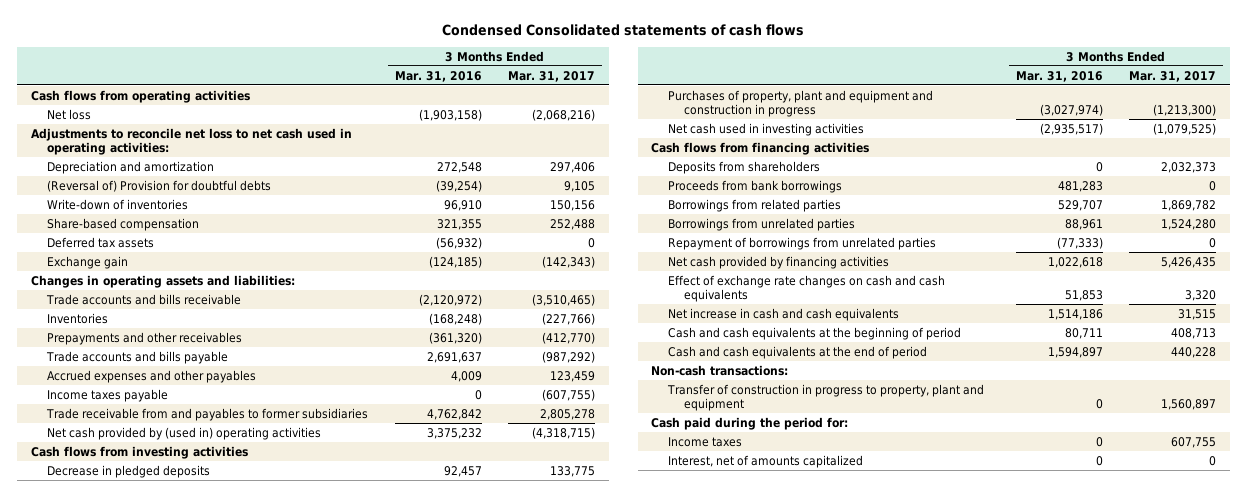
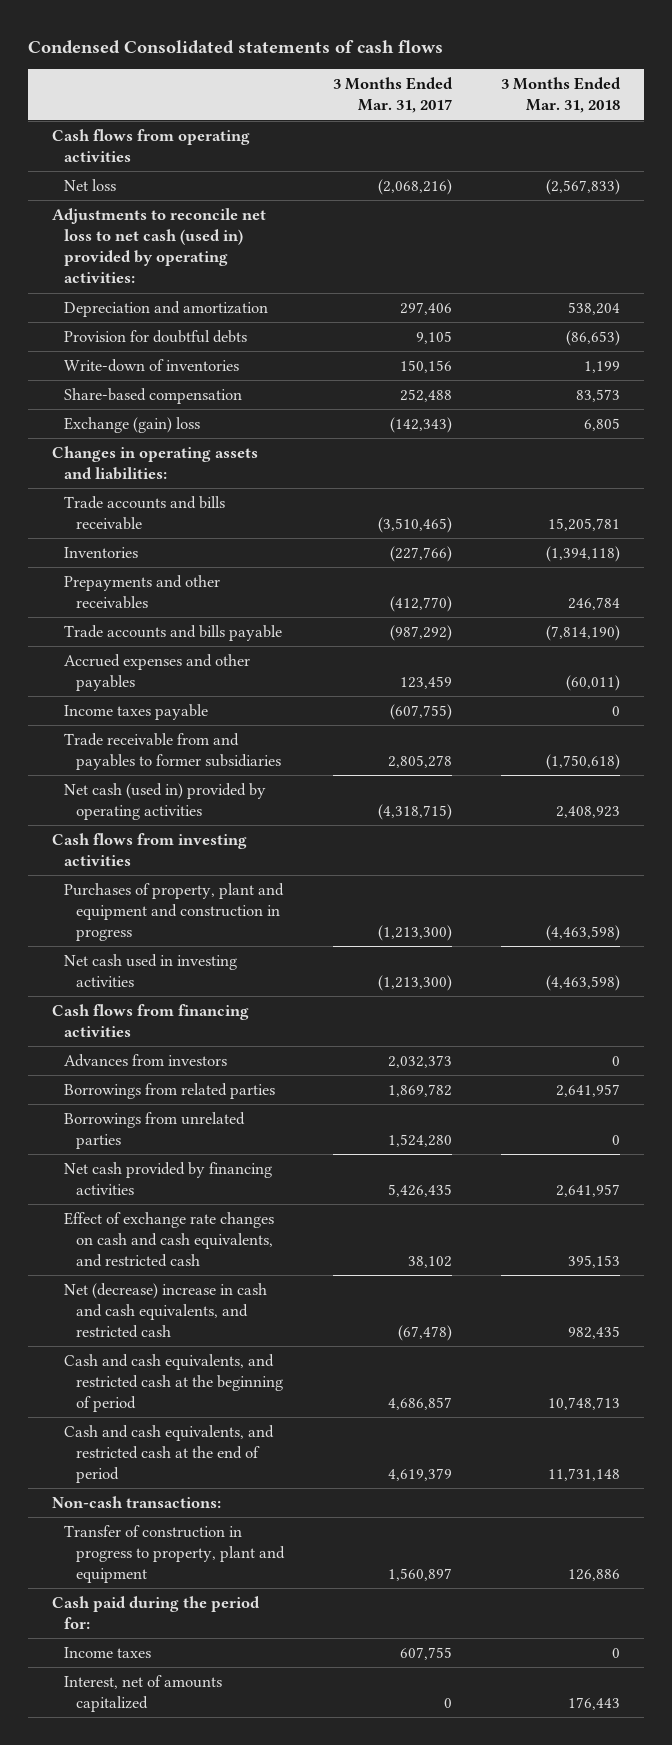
[394,70,482,82] Mar. 31, 2016 -> none
none -> [500,77,621,114] 3 Months Ended Mar. 31, 2018
[30,127,352,156] Adjustments to reconcile net loss to net cash used in operating activities: -> [52,207,267,284] Adjustments to reconcile net loss to net cash (used in) provided by operating activities:
[46,179,271,192] (Reversal of) Provision for doubtful debts -> [64,329,248,343] Provision for doubtful debts
[46,236,154,248] Deferred tax assets -> none
[46,255,128,269] Exchange gain -> [64,416,201,433] Exchange (gain) loss
[46,426,321,440] Net cash provided by (used in) operating activities -> [64,782,267,820] Net cash (used in) provided by operating activities
[46,464,210,478] Decrease in pledged deposits -> none
[1153,122,1217,135] (1,079,525) -> [377,974,452,991] (1,213,300)
[667,179,842,193] Proceeds from bank borrowings -> none
[667,160,820,174] Deposits from shareholders -> [64,1053,228,1067] Advances from investors
[667,236,936,250] Repayment of borrowings from unrelated parties -> none
[667,274,945,303] Effect of exchange rate changes on cash and cash equivalents -> [64,1211,275,1268] Effect of exchange rate changes on cash and cash equivalents, and restricted cash
[1185,290,1217,302] 3,320 -> [407,1256,452,1269] 38,102
[667,307,899,321] Net increase in cash and cash equivalents -> [64,1282,268,1339] Net (decrease) increase in cash and cash equivalents, and restricted cash
[1178,308,1217,320] 31,515 -> [397,1325,452,1342] (67,478)
[667,326,961,340] Cash and cash equivalents at the beginning of period -> [64,1353,284,1413] Cash and cash equivalents, and restricted cash at the beginning of period
[1171,327,1217,339] 408,713 -> [387,1397,452,1411] 4,686,857
[667,345,927,359] Cash and cash equivalents at the end of period -> [64,1424,275,1484] Cash and cash equivalents, and restricted cash at the end of period
[1171,346,1217,358] 440,228 -> [387,1468,452,1482] 4,619,379

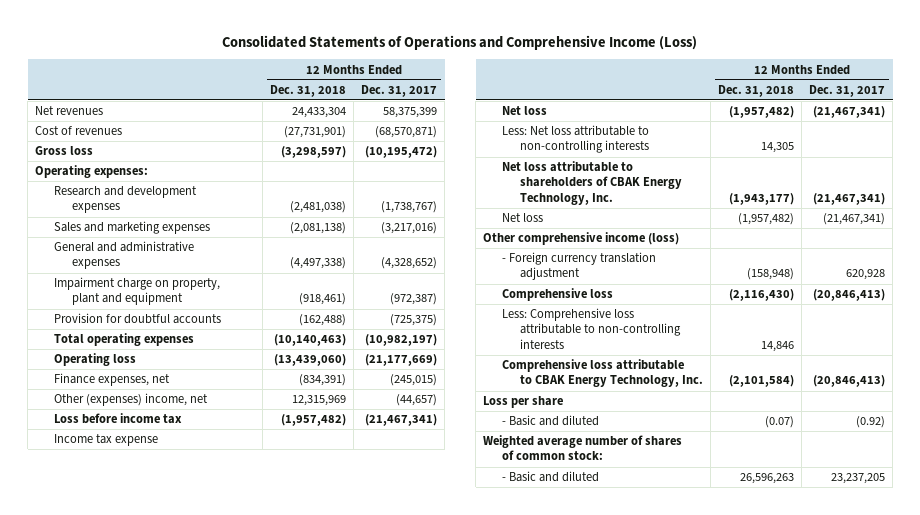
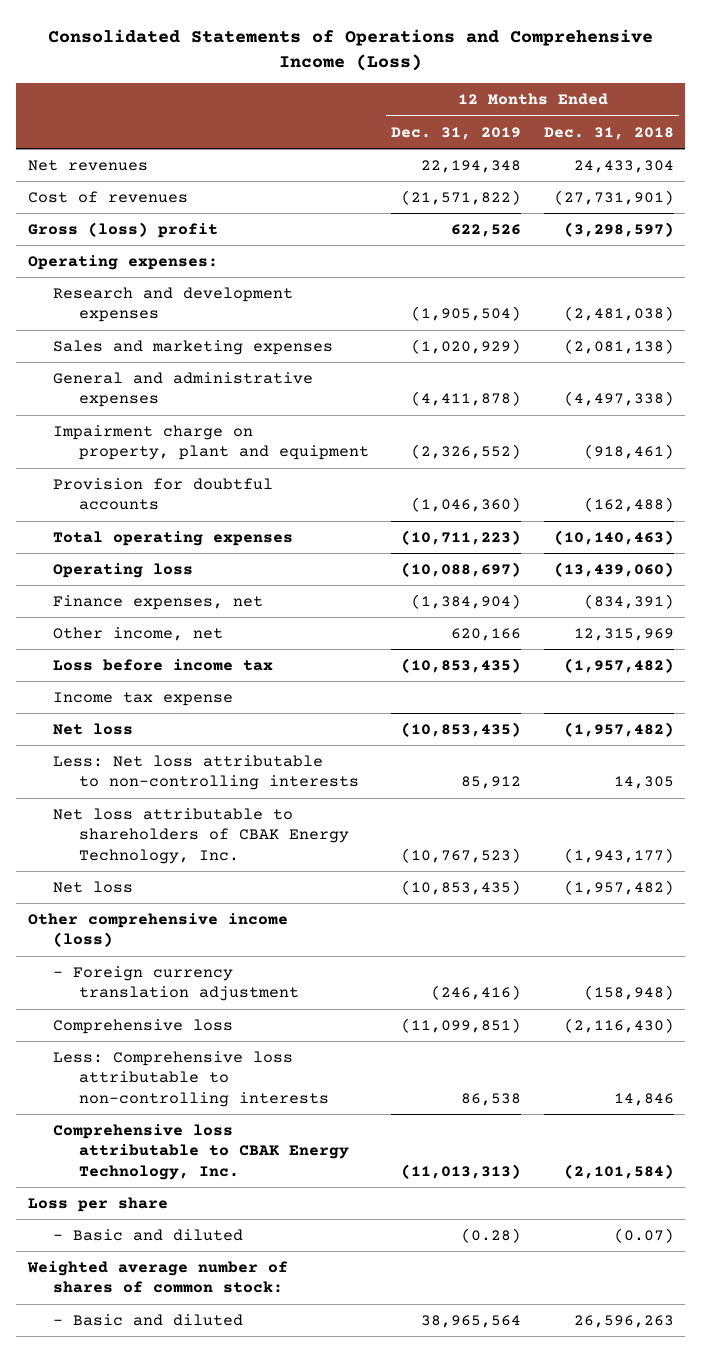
[361,84,438,97] Dec. 31, 2017 -> none
none -> [391,126,522,140] Dec. 31, 2019
[35,146,94,156] Gross loss -> [27,221,218,238] Gross (loss) profit
[53,393,208,407] Other (expenses) income, net -> [53,626,224,641] Other income, net

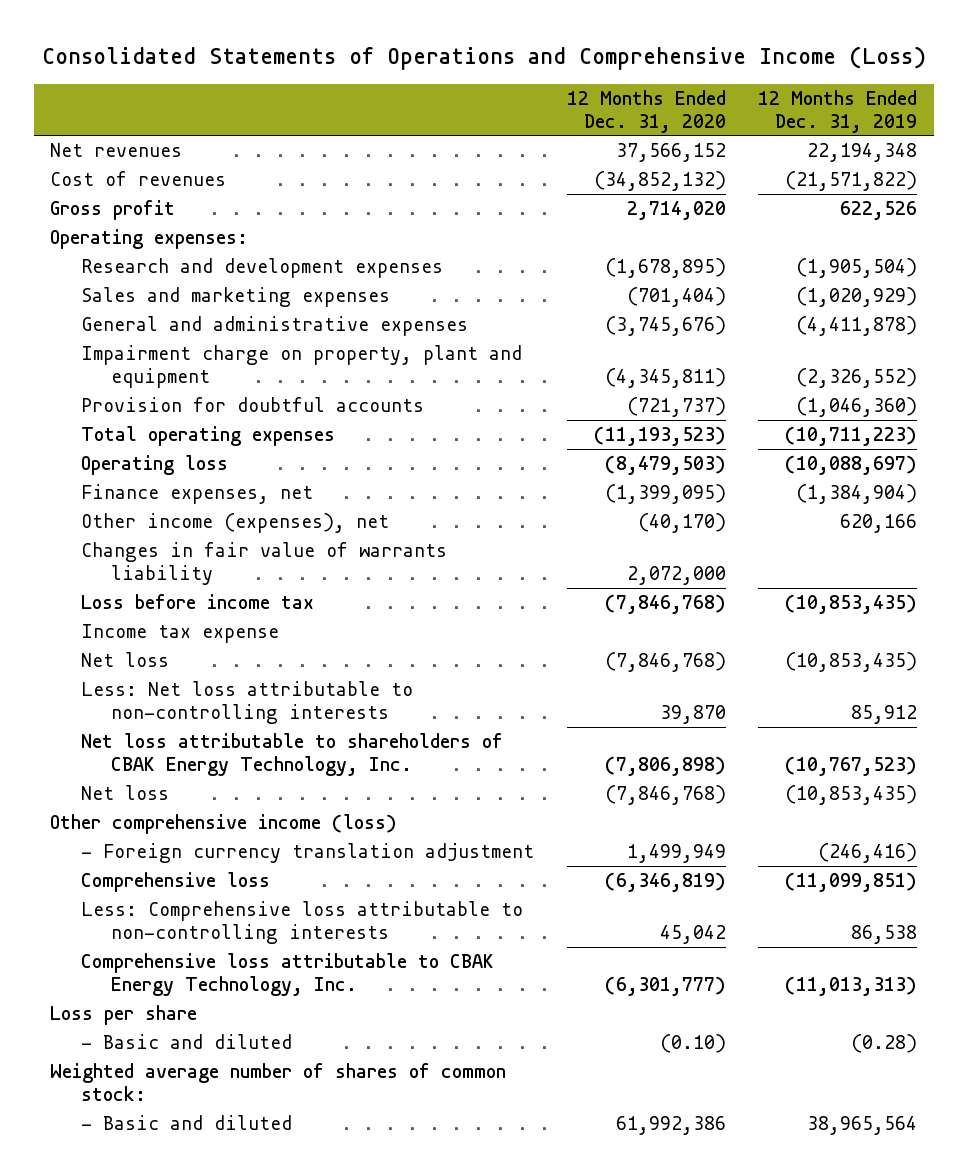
[543,126,674,140] Dec. 31, 2018 -> none
none -> [566,89,726,133] 12 Months Ended Dec. 31, 2020
[27,221,218,238] Gross (loss) profit -> [50,200,176,221] Gross profit
[53,626,224,641] Other income, net -> [80,513,389,534] Other income (expenses), net
none -> [80,542,447,586] Changes in fair value of warrants liability

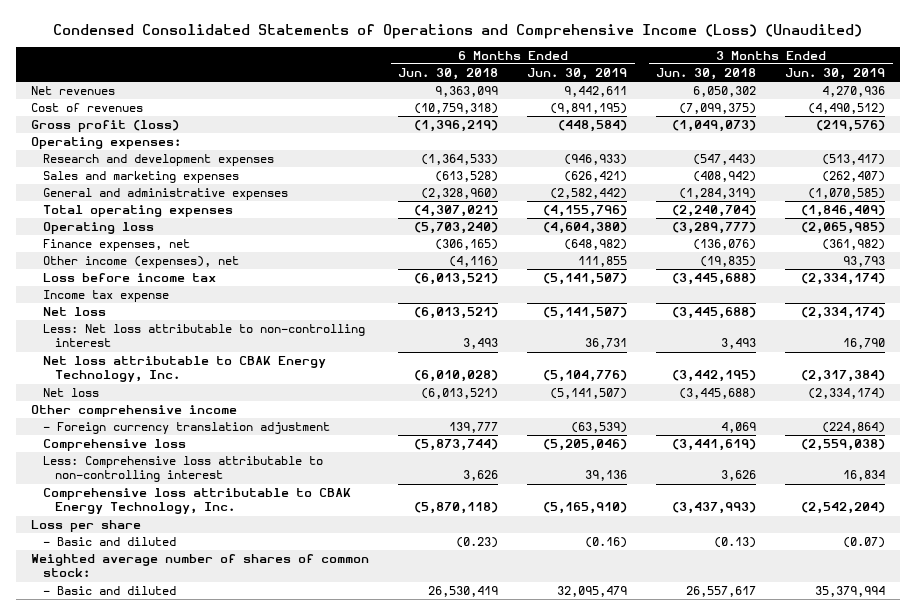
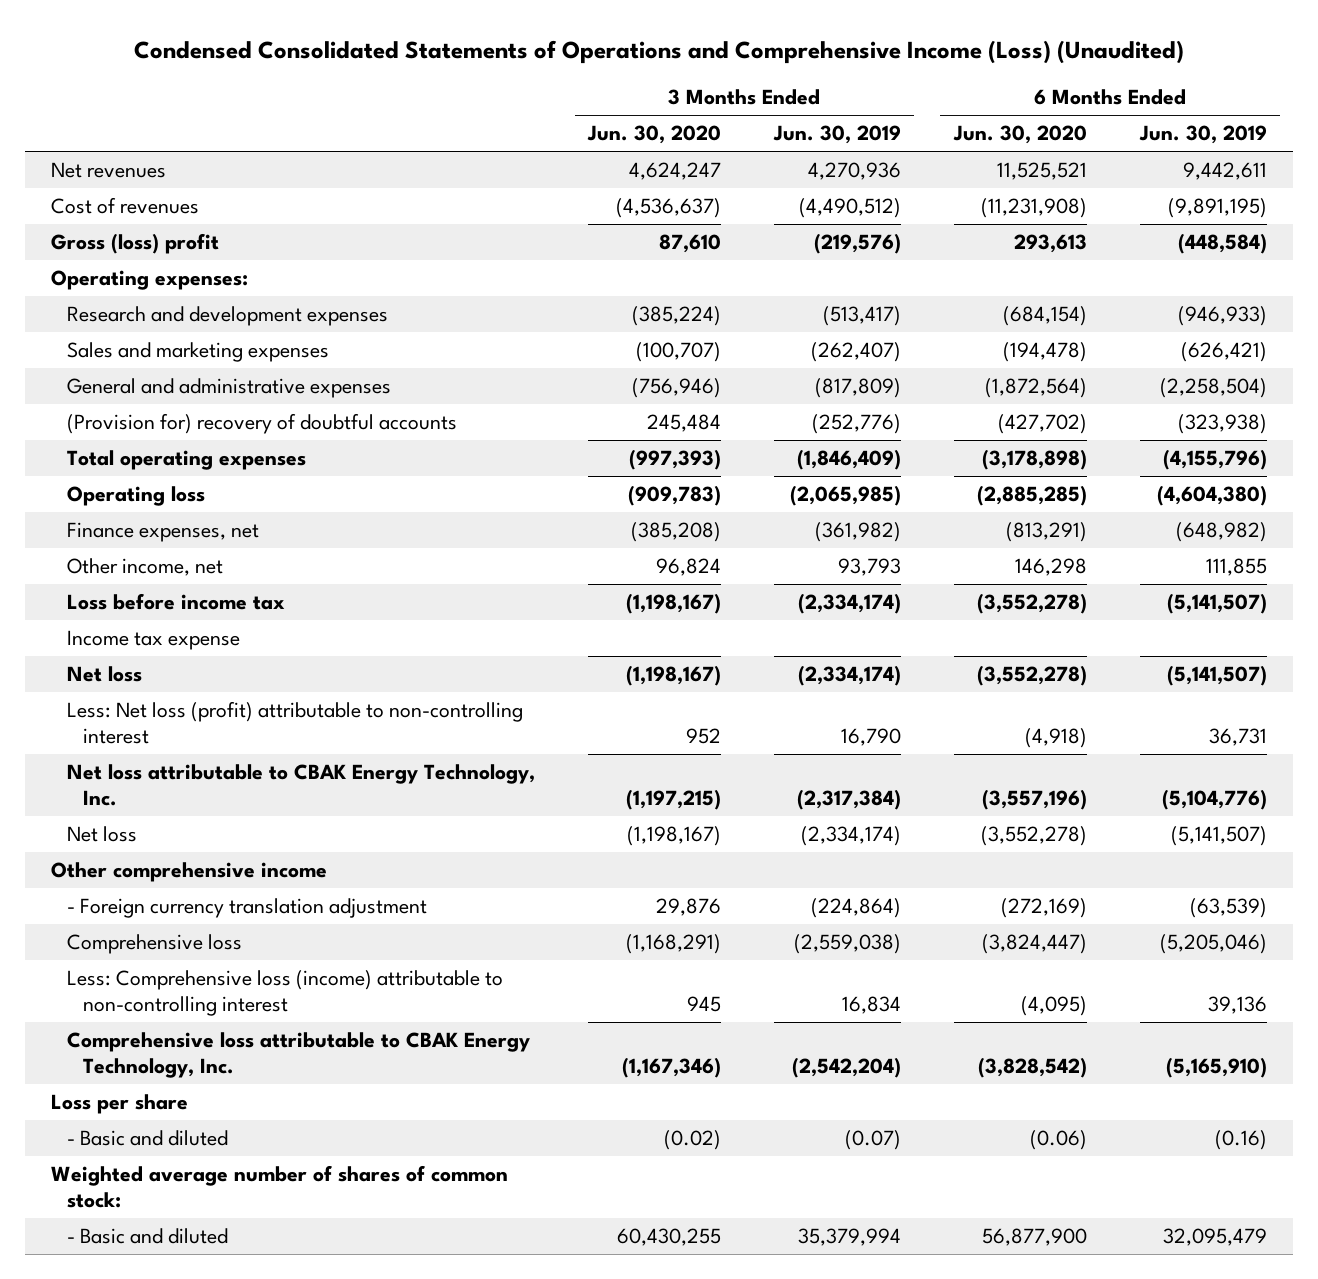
[398,68,499,81] Jun. 30, 2018 -> none
[656,68,757,81] Jun. 30, 2018 -> none
none -> [586,125,721,145] Jun. 30, 2020
none -> [952,125,1087,145] Jun. 30, 2020
[30,120,179,133] Gross profit (loss) -> [51,233,220,255] Gross (loss) profit
[550,188,628,200] (2,582,442) -> [1159,378,1267,399] (2,258,504)
[808,188,886,200] (1,070,585) -> [814,378,901,399] (817,809)
none -> [66,413,457,435] (Provision for) recovery of doubtful accounts
[43,256,240,269] Other income (expenses), net -> [66,558,223,577] Other income, net
[43,324,366,348] Less: Net loss attributable to non-controlling interest -> [66,701,523,745] Less: Net loss (profit) attributable to non-controlling interest
[43,456,324,483] Less: Comprehensive loss attributable to non-controlling interest -> [66,970,503,1017] Less: Comprehensive loss (income) attributable to non-controlling interest

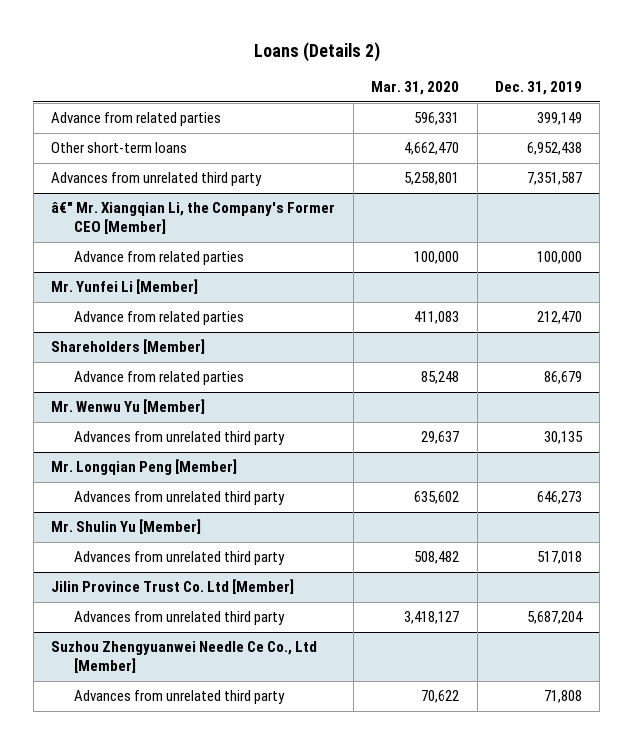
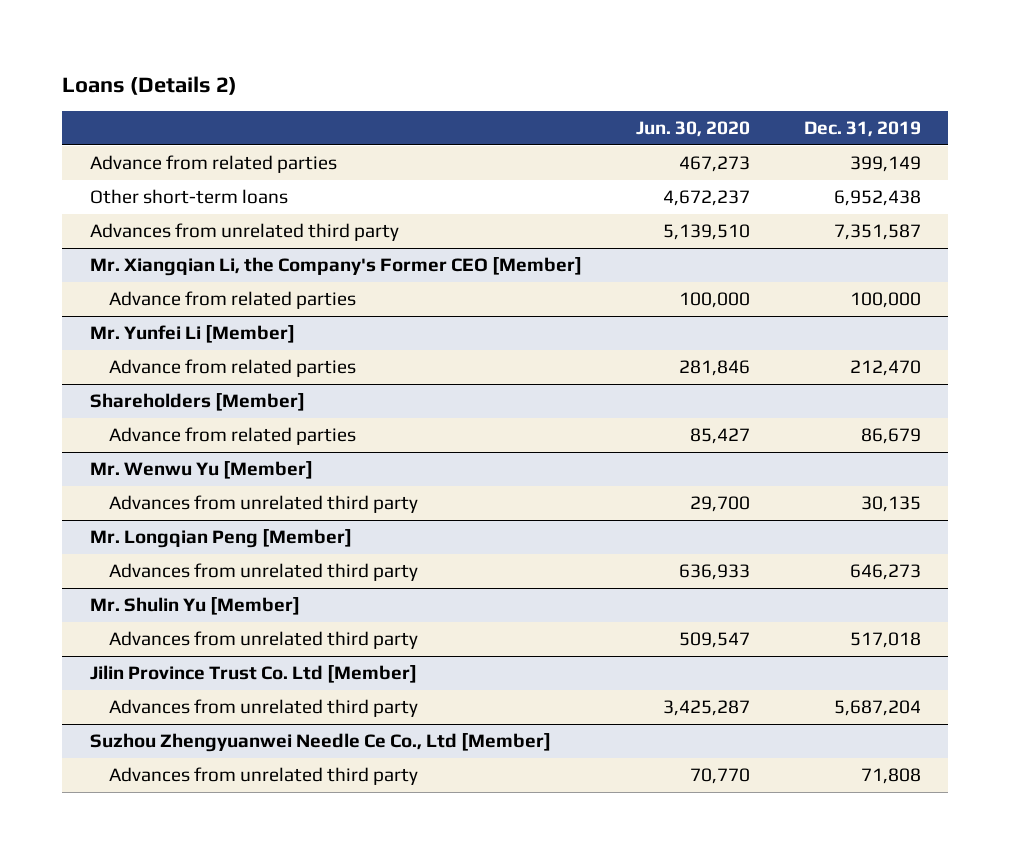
[371,81,460,96] Mar. 31, 2020 -> none
none -> [635,120,750,137] Jun. 30, 2020
[51,202,336,235] â€" Mr. Xiangqian Li, the Company's Former CEO [Member] -> [89,257,582,277] Mr. Xiangqian Li, the Company's Former CEO [Member]

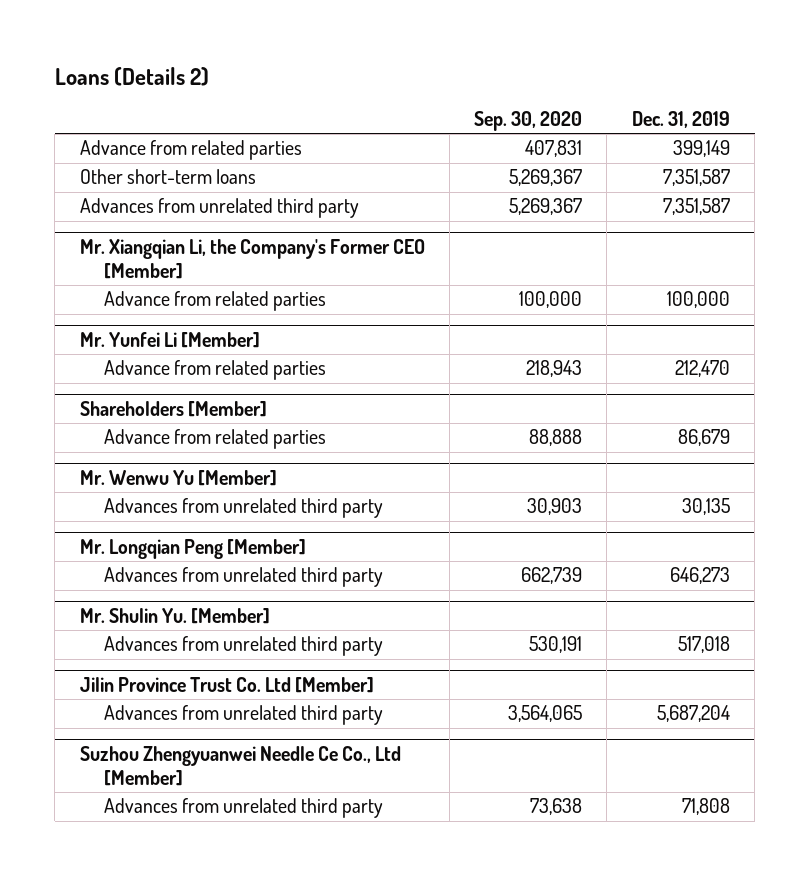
[635,120,750,137] Jun. 30, 2020 -> none
none -> [474,111,583,132] Sep. 30, 2020
[834,190,922,207] 6,952,438 -> [662,169,730,187] 7,351,587
[89,597,300,616] Mr. Shulin Yu [Member] -> [79,608,270,625] Mr. Shulin Yu. [Member]

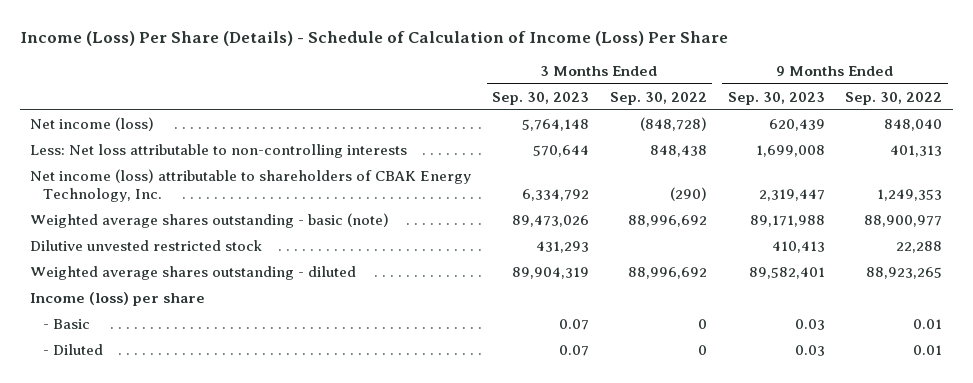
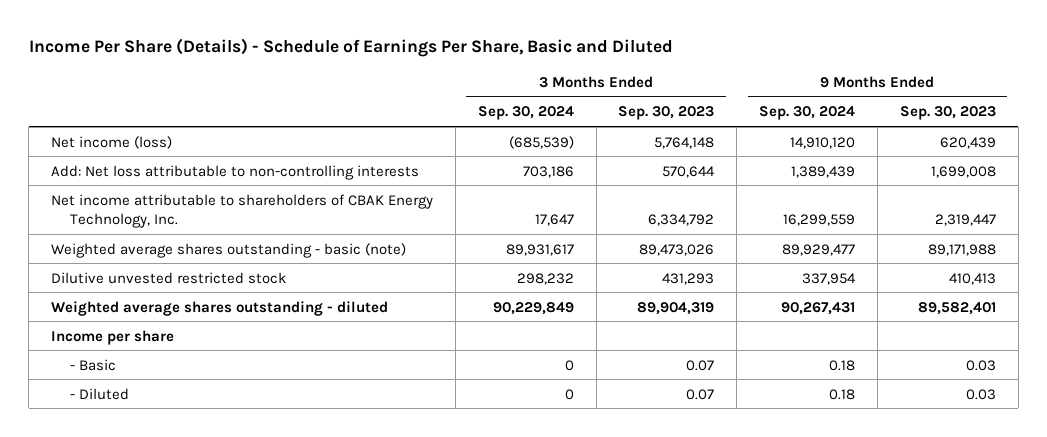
[19,30,728,46] Income (Loss) Per Share (Details) - Schedule of Calculation of Income (Loss) Per Share -> [28,38,673,58] Income Per Share (Details) - Schedule of Earnings Per Share, Basic and Diluted
[609,91,707,105] Sep. 30, 2022 -> none
[845,91,943,105] Sep. 30, 2022 -> none
none -> [477,106,574,121] Sep. 30, 2024
none -> [759,106,856,121] Sep. 30, 2024
[30,144,408,159] Less: Net loss attributable to non-controlling interests -> [50,164,419,180] Add: Net loss attributable to non-controlling interests
[30,169,472,202] Net income (loss) attributable to shareholders of CBAK Energy Technology, Inc. -> [50,193,433,228] Net income attributable to shareholders of CBAK Energy Technology, Inc.
[30,292,206,307] Income (loss) per share -> [50,329,174,345] Income per share

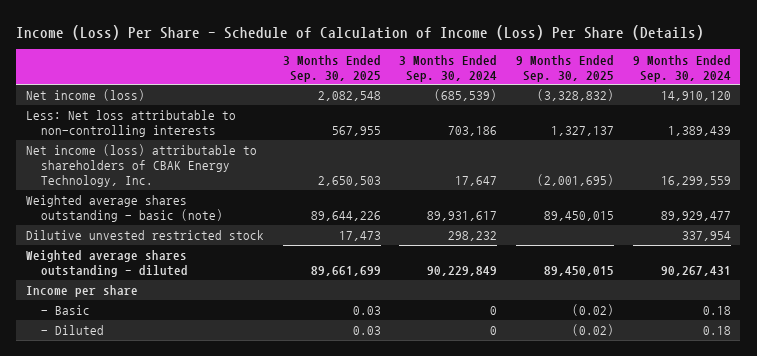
[28,38,673,58] Income Per Share (Details) - Schedule of Earnings Per Share, Basic and Diluted -> [16,24,705,40] Income (Loss) Per Share - Schedule of Calculation of Income (Loss) Per Share (Details)
[618,106,715,121] Sep. 30, 2023 -> none
[899,106,996,121] Sep. 30, 2023 -> none
none -> [282,54,381,82] 3 Months Ended Sep. 30, 2025
none -> [516,54,615,82] 9 Months Ended Sep. 30, 2025
[50,164,419,180] Add: Net loss attributable to non-controlling interests -> [25,110,236,138] Less: Net loss attributable to non-controlling interests
[50,193,433,228] Net income attributable to shareholders of CBAK Energy Technology, Inc. -> [25,144,257,188] Net income (loss) attributable to shareholders of CBAK Energy Technology, Inc.

